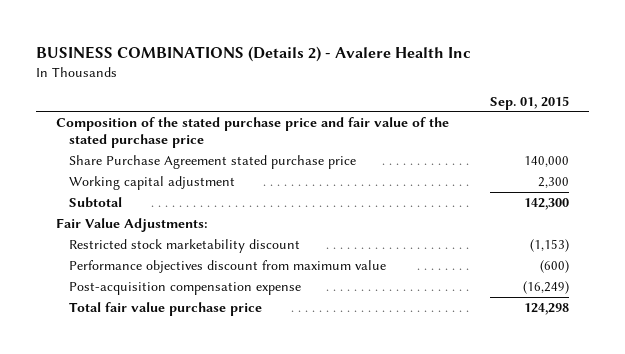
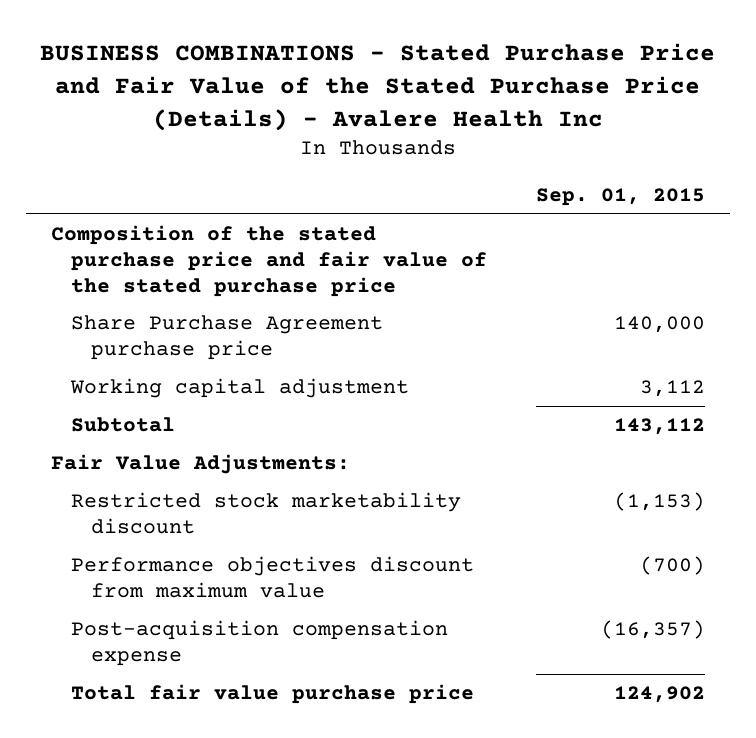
[35,45,471,62] BUSINESS COMBINATIONS (Details 2) - Avalere Health Inc -> [40,42,716,131] BUSINESS COMBINATIONS - Stated Purchase Price and Fair Value of the Stated Purchase Price (Details) - Avalere Health Inc
[69,155,357,170] Share Purchase Agreement stated purchase price -> [71,315,384,360] Share Purchase Agreement purchase price
[537,177,569,189] 2,300 -> [640,380,706,398] 3,112
[523,198,569,211] 142,300 -> [614,418,706,436] 143,112
[539,260,569,274] (600) -> [640,556,706,576] (700)
[522,281,569,295] (16,249) -> [601,620,706,640] (16,357)
[523,303,569,316] 124,298 -> [614,686,706,704] 124,902

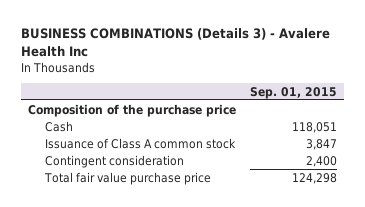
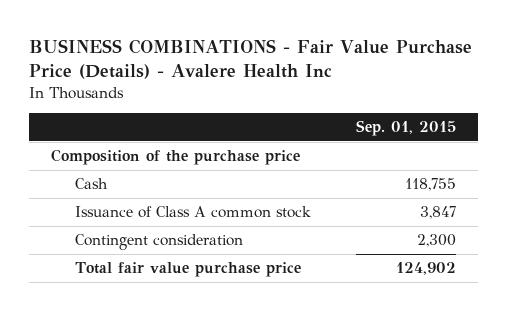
[20,28,330,58] BUSINESS COMBINATIONS (Details 3) - Avalere Health Inc -> [28,38,472,79] BUSINESS COMBINATIONS - Fair Value Purchase Price (Details) - Avalere Health Inc
[291,121,337,133] 118,051 -> [404,178,456,192] 118,755
[305,155,337,167] 2,400 -> [416,234,456,248] 2,300
[291,172,337,184] 124,298 -> [395,262,456,276] 124,902

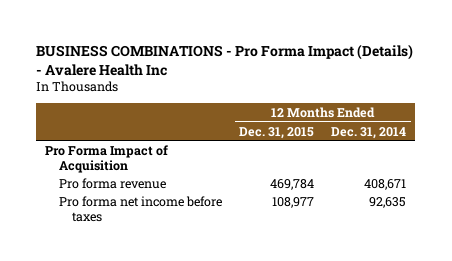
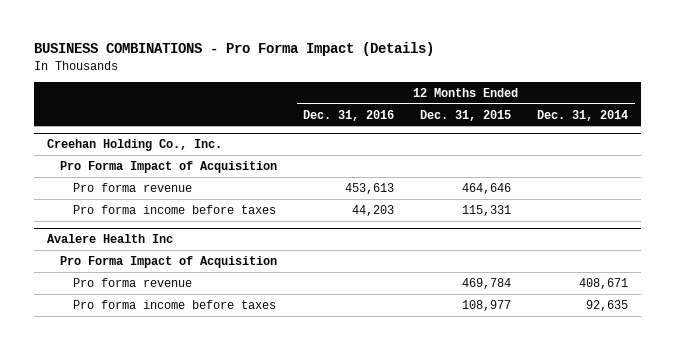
[36,43,414,76] BUSINESS COMBINATIONS - Pro Forma Impact (Details) - Avalere Health Inc -> [34,42,435,57] BUSINESS COMBINATIONS - Pro Forma Impact (Details)
none -> [303,109,395,121] Dec. 31, 2016
none -> [47,139,223,152] Creehan Holding Co., Inc.
none -> [72,182,192,192] Pro forma revenue
none -> [72,204,276,214] Pro forma income before taxes
none -> [47,234,174,244] Avalere Health Inc
none -> [60,255,278,268] Pro Forma Impact of Acquisition
[58,195,222,222] Pro forma net income before taxes -> [72,299,276,309] Pro forma income before taxes

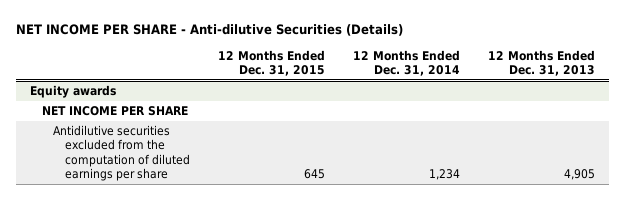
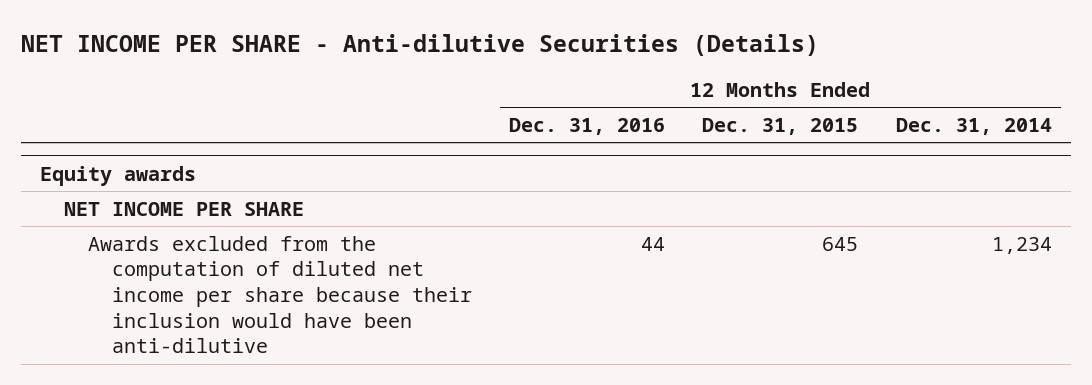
[488,49,596,76] 12 Months Ended Dec. 31, 2013 -> none
none -> [508,117,665,135] Dec. 31, 2016
[53,125,190,181] Antidilutive securities excluded from the computation of diluted earnings per share -> [87,235,472,354] Awards excluded from the computation of diluted net income per share because their inclusion would have been anti-dilutive

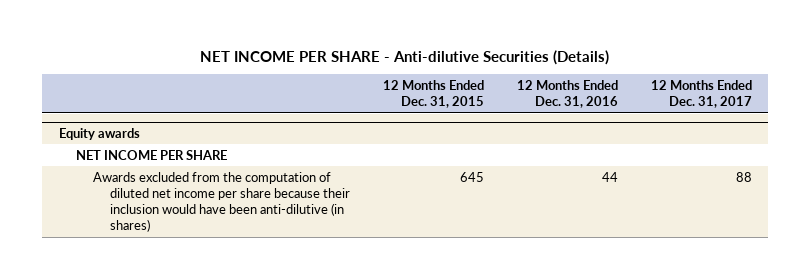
[895,117,1052,135] Dec. 31, 2014 -> none
none -> [650,79,752,108] 12 Months Ended Dec. 31, 2017
[87,235,472,354] Awards excluded from the computation of diluted net income per share because their inclusion would have been anti-dilutive -> [92,171,350,233] Awards excluded from the computation of diluted net income per share because their inclusion would have been anti-dilutive (in shares)

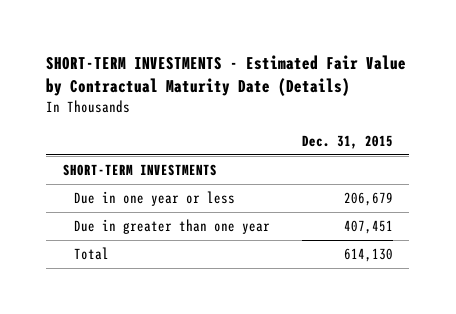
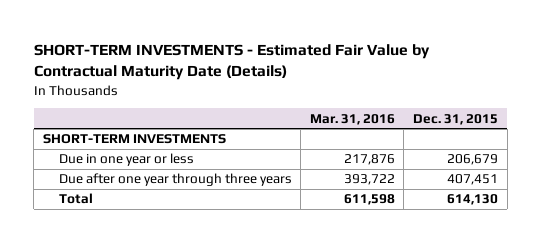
none -> [309,113,395,125] Mar. 31, 2016
[73,219,270,235] Due in greater than one year -> [58,173,292,187] Due after one year through three years

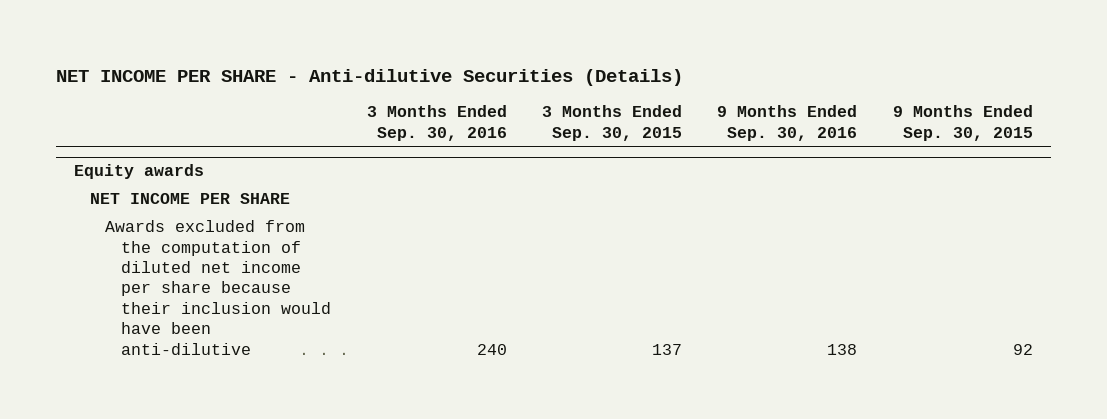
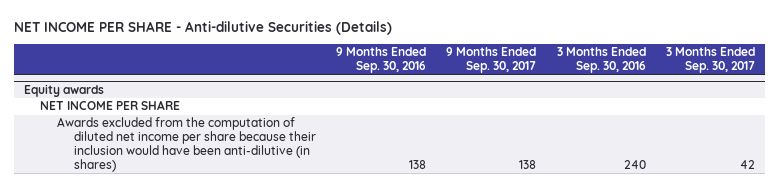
[541,105,682,141] 3 Months Ended Sep. 30, 2015 -> none
[892,105,1033,141] 9 Months Ended Sep. 30, 2015 -> none
none -> [446,47,537,73] 9 Months Ended Sep. 30, 2017
none -> [665,47,755,73] 3 Months Ended Sep. 30, 2017
[105,220,332,355] Awards excluded from the computation of diluted net income per share because their inclusion would have been anti-dilutive -> [56,117,316,172] Awards excluded from the computation of diluted net income per share because their inclusion would have been anti-dilutive (in shares)

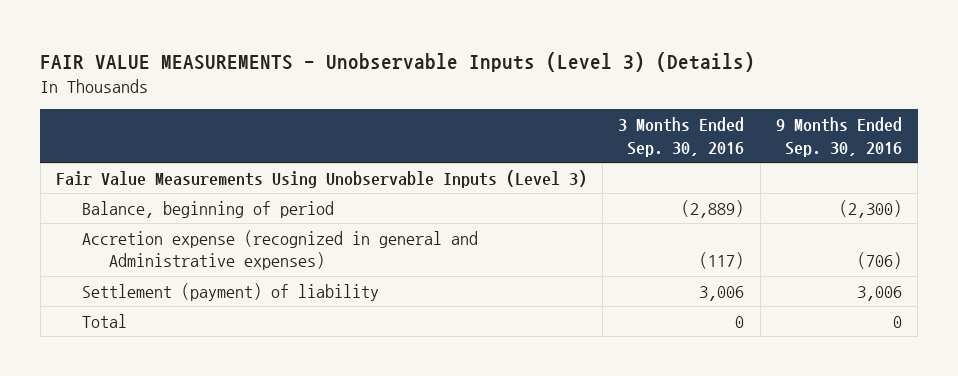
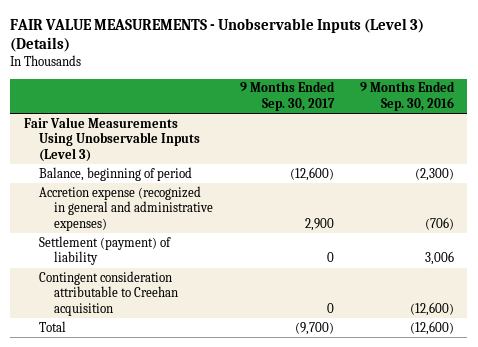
[618,117,745,157] 3 Months Ended Sep. 30, 2016 -> none
none -> [239,81,335,111] 9 Months Ended Sep. 30, 2017
[82,229,479,271] Accretion expense (recognized in general and Administrative expenses) -> [39,185,214,231] Accretion expense (recognized in general and administrative expenses)
none -> [39,270,179,316] Contingent consideration attributable to Creehan acquisition
[892,315,902,328] 0 -> [410,320,455,335] (12,600)

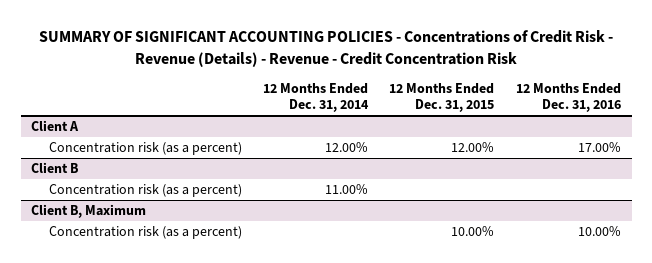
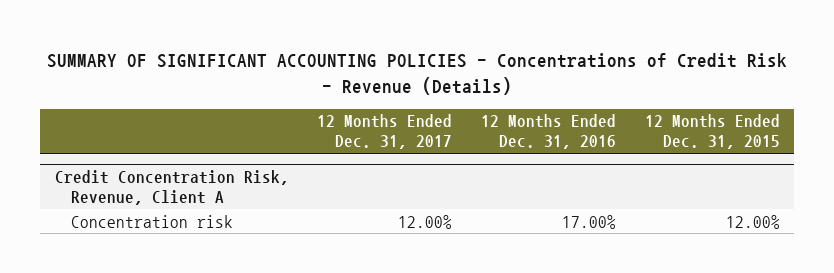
[39,30,614,67] SUMMARY OF SIGNIFICANT ACCOUNTING POLICIES - Concentrations of Credit Risk - Revenue (Details) - Revenue - Credit Concentration Risk -> [47,53,788,95] SUMMARY OF SIGNIFICANT ACCOUNTING POLICIES - Concentrations of Credit Risk - Revenue (Details)
[263,83,370,113] 12 Months Ended Dec. 31, 2014 -> none
none -> [317,114,453,150] 12 Months Ended Dec. 31, 2017
[31,120,80,132] Client A -> none
[31,162,79,174] Client B -> none
[48,184,242,198] Concentration risk (as a percent) -> none
[31,204,147,219] Client B, Maximum -> none
[48,226,242,240] Concentration risk (as a percent) -> none
none -> [54,169,289,205] Credit Concentration Risk, Revenue, Client A
[48,142,242,156] Concentration risk (as a percent) -> [70,214,233,228] Concentration risk

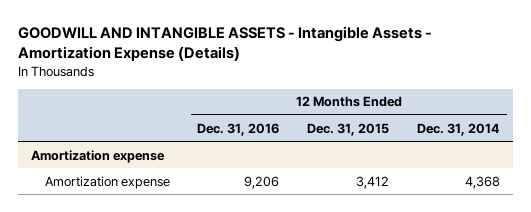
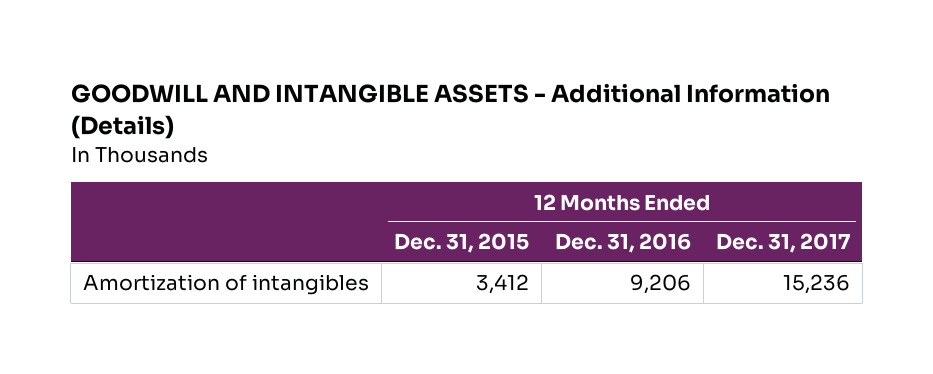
[17,25,432,61] GOODWILL AND INTANGIBLE ASSETS - Intangible Assets - Amortization Expense (Details) -> [70,83,830,140] GOODWILL AND INTANGIBLE ASSETS - Additional Information (Details)
[416,122,500,136] Dec. 31, 2014 -> none
none -> [715,233,850,254] Dec. 31, 2017
[31,149,166,163] Amortization expense -> none
[44,175,170,189] Amortization expense -> [83,274,370,296] Amortization of intangibles

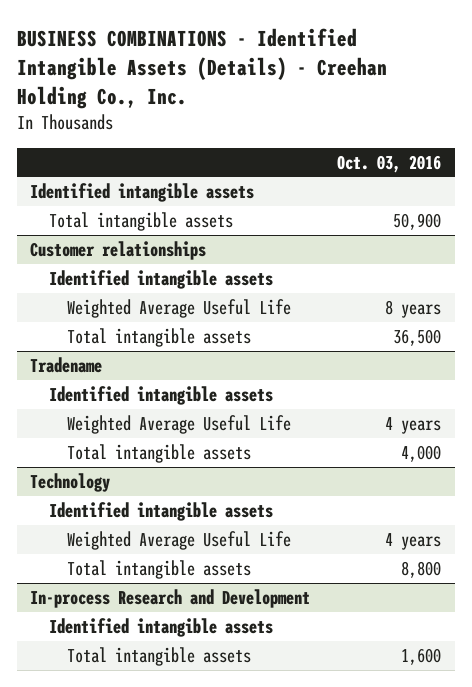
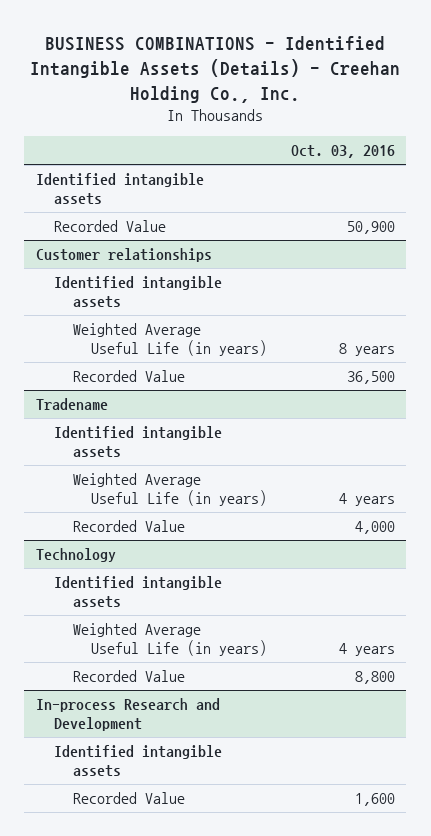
[48,211,233,231] Total intangible assets -> [54,220,167,233] Recorded Value
[67,298,292,318] Weighted Average Useful Life -> [72,323,268,357] Weighted Average Useful Life (in years)
[67,327,252,347] Total intangible assets -> [72,370,185,383] Recorded Value
[67,414,292,434] Weighted Average Useful Life -> [72,473,268,507] Weighted Average Useful Life (in years)
[67,443,252,463] Total intangible assets -> [72,520,185,533] Recorded Value
[67,530,292,550] Weighted Average Useful Life -> [72,623,268,657] Weighted Average Useful Life (in years)
[67,559,252,579] Total intangible assets -> [72,670,185,683] Recorded Value
[67,646,252,666] Total intangible assets -> [72,792,185,805] Recorded Value

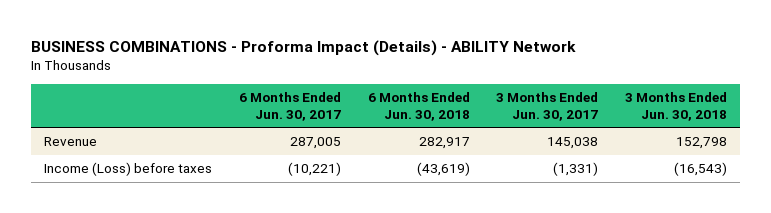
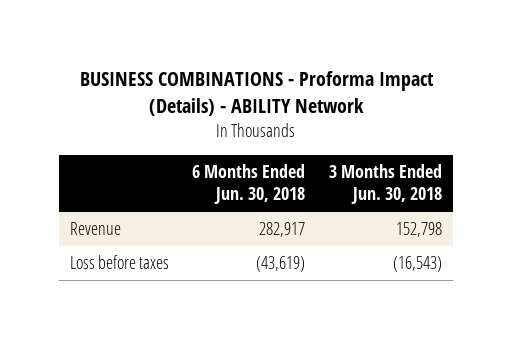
[239,92,342,121] 6 Months Ended Jun. 30, 2017 -> none
[496,92,599,121] 3 Months Ended Jun. 30, 2017 -> none
[44,162,213,177] Income (Loss) before taxes -> [70,255,170,270] Loss before taxes

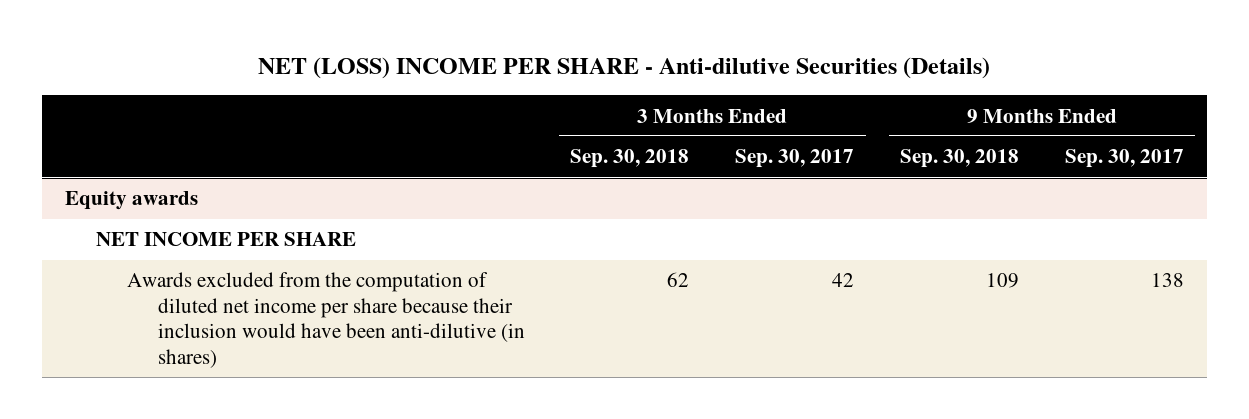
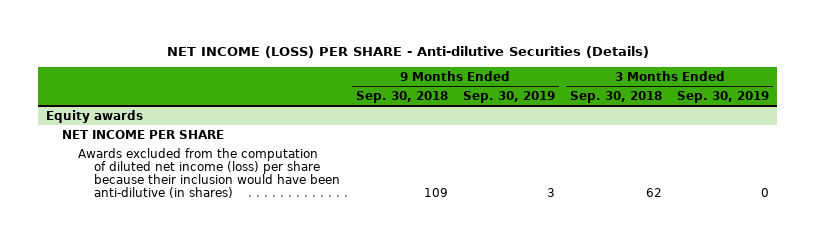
[258,57,991,80] NET (LOSS) INCOME PER SHARE - Anti-dilutive Securities (Details) -> [166,45,649,58] NET INCOME (LOSS) PER SHARE - Anti-dilutive Securities (Details)
[735,149,855,169] Sep. 30, 2017 -> none
[1064,149,1184,169] Sep. 30, 2017 -> none
none -> [462,91,555,104] Sep. 30, 2019
none -> [677,91,770,104] Sep. 30, 2019
[126,272,525,368] Awards excluded from the computation of diluted net income per share because their inclusion would have been anti-dilutive (in shares) -> [78,147,341,199] Awards excluded from the computation of diluted net income (loss) per share because their inclusion would have been anti-dilutive (in shares)

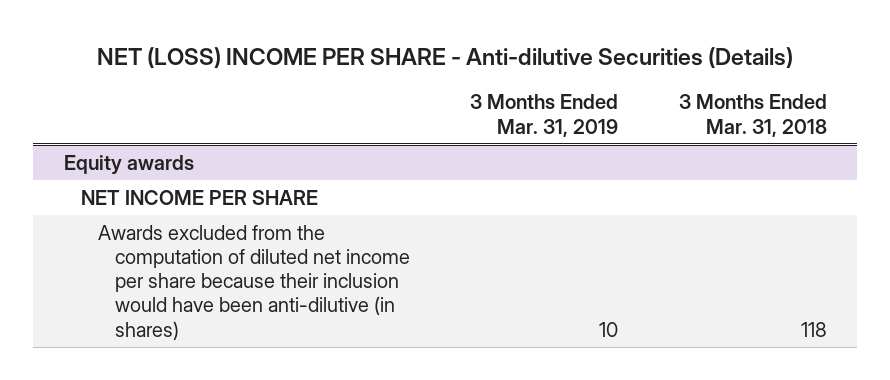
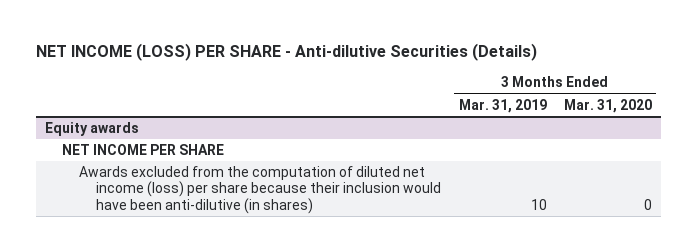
[97,46,794,68] NET (LOSS) INCOME PER SHARE - Anti-dilutive Securities (Details) -> [35,43,537,62] NET INCOME (LOSS) PER SHARE - Anti-dilutive Securities (Details)
[678,94,827,137] 3 Months Ended Mar. 31, 2018 -> none
none -> [563,98,652,113] Mar. 31, 2020
[97,224,411,340] Awards excluded from the computation of diluted net income per share because their inclusion would have been anti-dilutive (in shares) -> [79,166,442,214] Awards excluded from the computation of diluted net income (loss) per share because their inclusion would have been anti-dilutive (in shares)

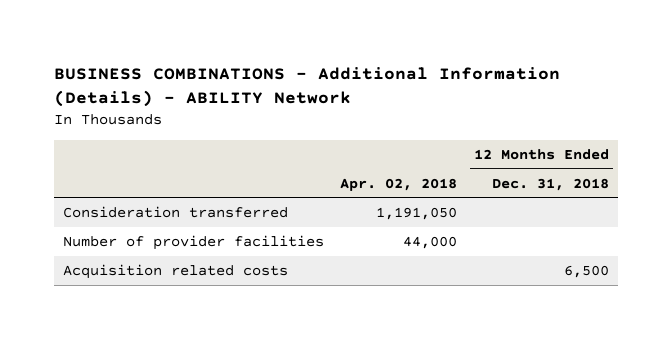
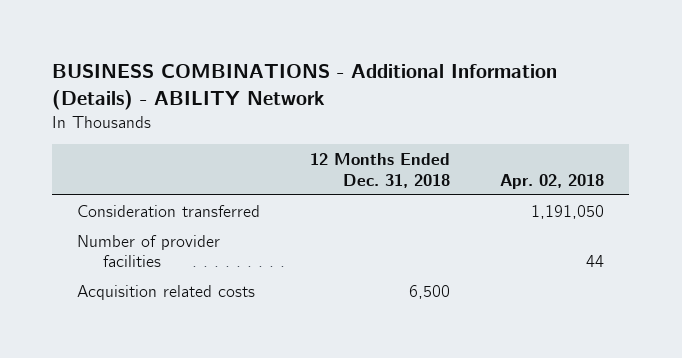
[403,235,458,249] 44,000 -> [586,255,605,268] 44

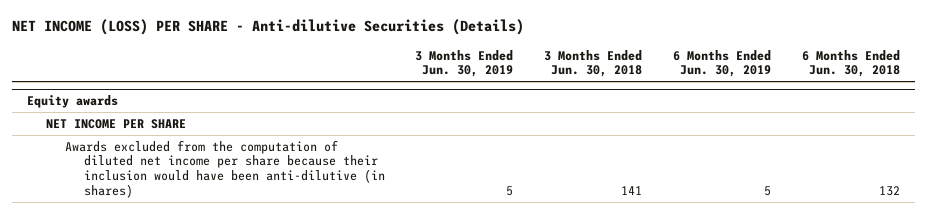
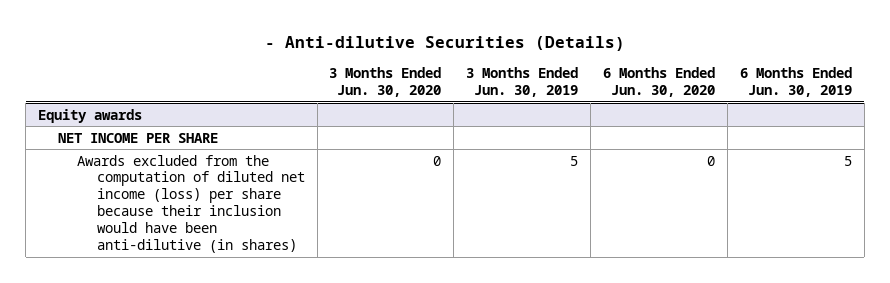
[11,19,524,36] NET INCOME (LOSS) PER SHARE - Anti-dilutive Securities (Details) -> [265,35,626,51] - Anti-dilutive Securities (Details)
[544,49,643,78] 3 Months Ended Jun. 30, 2018 -> none
[801,49,900,78] 6 Months Ended Jun. 30, 2018 -> none
none -> [329,67,442,98] 3 Months Ended Jun. 30, 2020
none -> [603,67,716,98] 6 Months Ended Jun. 30, 2020
[64,139,385,198] Awards excluded from the computation of diluted net income per share because their inclusion would have been anti-dilutive (in shares) -> [77,154,305,253] Awards excluded from the computation of diluted net income (loss) per share because their inclusion would have been anti-dilutive (in shares)

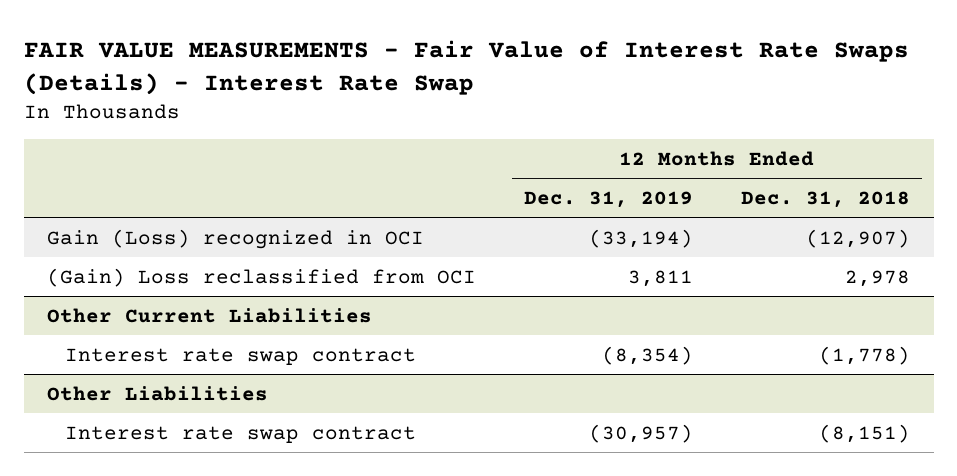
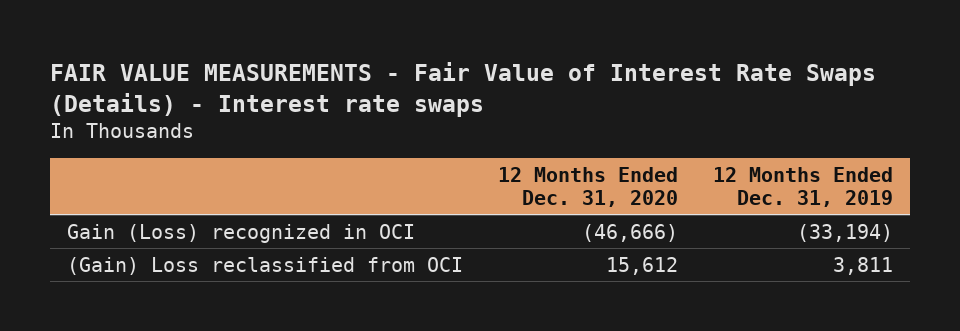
[23,39,909,95] FAIR VALUE MEASUREMENTS - Fair Value of Interest Rate Swaps (Details) - Interest Rate Swap -> [49,61,876,117] FAIR VALUE MEASUREMENTS - Fair Value of Interest Rate Swaps (Details) - Interest rate swaps
[740,191,910,209] Dec. 31, 2018 -> none
none -> [497,166,678,207] 12 Months Ended Dec. 31, 2020
[47,307,373,323] Other Current Liabilities -> none
[65,347,417,365] Interest rate swap contract -> none
[47,385,269,401] Other Liabilities -> none
[65,425,417,443] Interest rate swap contract -> none

